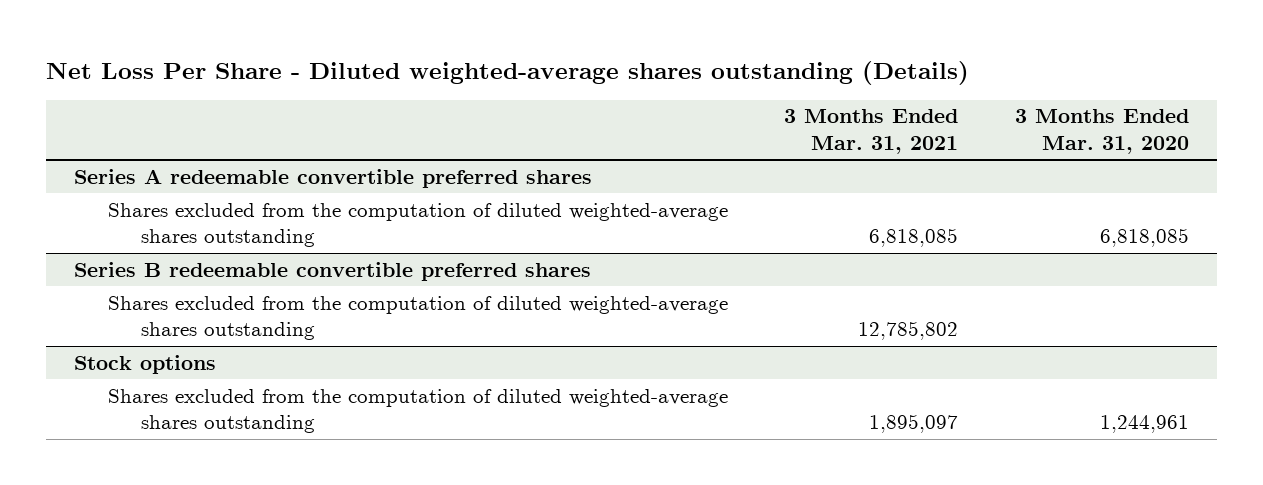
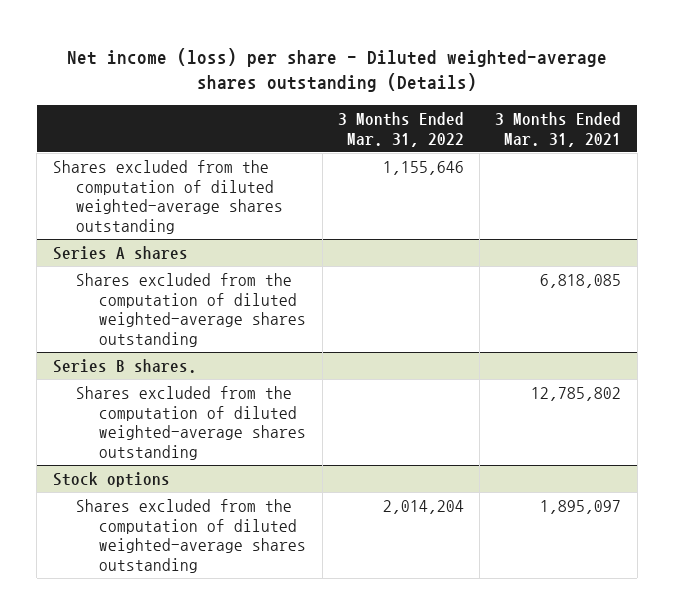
[46,60,970,85] Net Loss Per Share - Diluted weighted-average shares outstanding (Details) -> [67,47,608,93] Net income (loss) per share - Diluted weighted-average shares outstanding (Details)
[1015,109,1190,155] 3 Months Ended Mar. 31, 2020 -> none
none -> [337,111,464,147] 3 Months Ended Mar. 31, 2022
none -> [52,159,283,235] Shares excluded from the computation of diluted weighted-average shares outstanding
[74,168,593,188] Series A redeemable convertible preferred shares -> [52,245,188,260] Series A shares
[74,261,592,281] Series B redeemable convertible preferred shares -> [52,358,197,373] Series B shares.

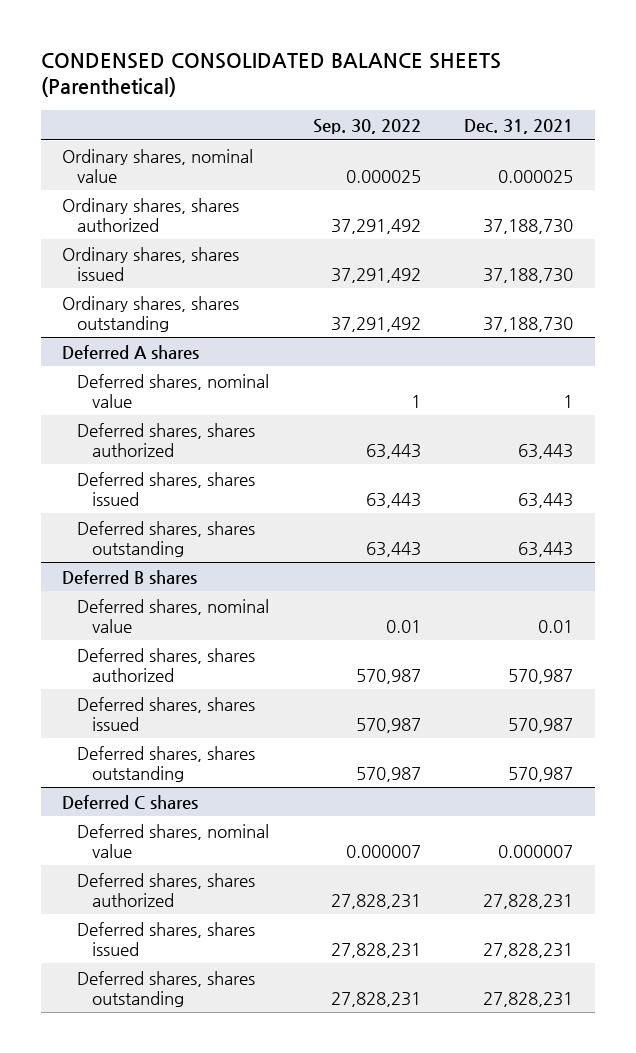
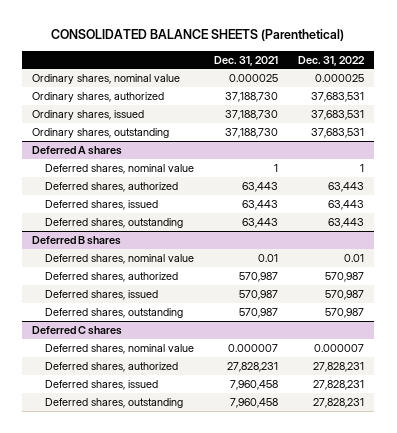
[40,52,501,98] CONDENSED CONSOLIDATED BALANCE SHEETS (Parenthetical) -> [51,29,345,42] CONSOLIDATED BALANCE SHEETS (Parenthetical)
[312,118,421,134] Sep. 30, 2022 -> none
none -> [298,55,366,66] Dec. 31, 2022
[62,197,240,232] Ordinary shares, shares authorized -> [32,91,165,102] Ordinary shares, authorized
[62,246,240,281] Ordinary shares, shares issued -> [32,109,145,120] Ordinary shares, issued
[62,295,240,332] Ordinary shares, shares outstanding -> [32,127,170,138] Ordinary shares, outstanding
[77,422,256,457] Deferred shares, shares authorized -> [44,181,178,192] Deferred shares, authorized
[77,471,256,506] Deferred shares, shares issued -> [44,199,158,210] Deferred shares, issued
[77,520,256,557] Deferred shares, shares outstanding -> [44,217,183,228] Deferred shares, outstanding
[77,647,256,682] Deferred shares, shares authorized -> [44,271,178,282] Deferred shares, authorized
[77,696,256,731] Deferred shares, shares issued -> [44,289,158,300] Deferred shares, issued
[77,745,256,782] Deferred shares, shares outstanding -> [44,307,183,318] Deferred shares, outstanding
[77,872,256,907] Deferred shares, shares authorized -> [44,361,178,372] Deferred shares, authorized
[77,921,256,956] Deferred shares, shares issued -> [44,379,158,390] Deferred shares, issued
[483,942,574,958] 27,828,231 -> [229,379,278,390] 7,960,458
[77,970,256,1007] Deferred shares, shares outstanding -> [44,397,183,408] Deferred shares, outstanding
[483,991,574,1007] 27,828,231 -> [229,397,278,408] 7,960,458

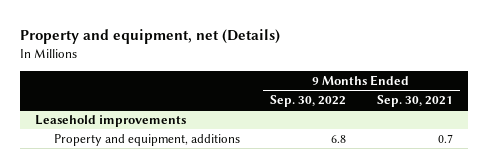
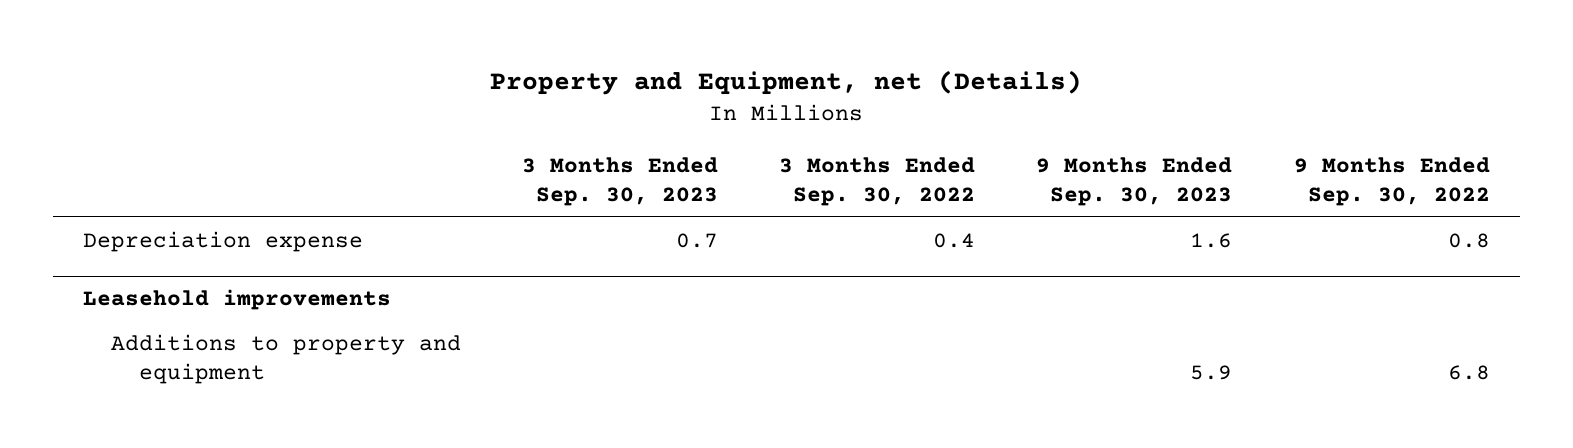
[20,29,281,45] Property and equipment, net (Details) -> [490,69,1083,95] Property and Equipment, net (Details)
[376,94,453,107] Sep. 30, 2021 -> none
none -> [522,156,719,207] 3 Months Ended Sep. 30, 2023
none -> [779,156,976,207] 3 Months Ended Sep. 30, 2022
none -> [1036,156,1233,207] 9 Months Ended Sep. 30, 2023
none -> [83,230,364,252] Depreciation expense
[53,133,240,146] Property and equipment, additions -> [111,333,462,385] Additions to property and equipment

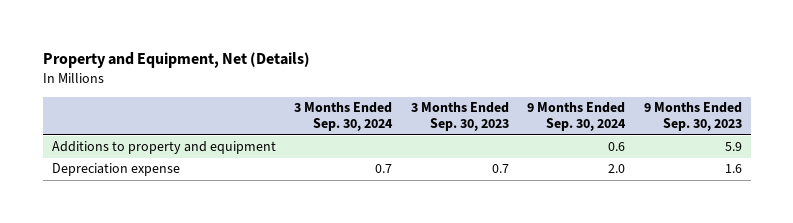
[490,69,1083,95] Property and Equipment, net (Details) -> [42,52,310,69] Property and Equipment, Net (Details)
[779,156,976,207] 3 Months Ended Sep. 30, 2022 -> none
[1293,156,1490,207] 9 Months Ended Sep. 30, 2022 -> none
none -> [294,102,394,132] 3 Months Ended Sep. 30, 2024
none -> [527,102,627,132] 9 Months Ended Sep. 30, 2024
[83,289,392,311] Leasehold improvements -> none
[83,230,364,252] Depreciation expense -> [51,163,180,177] Depreciation expense

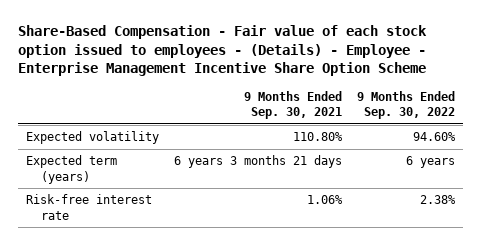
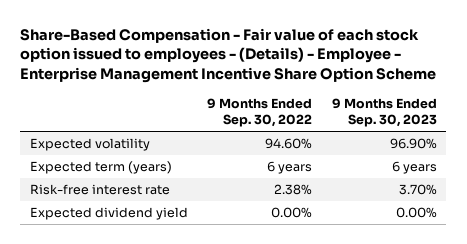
[243,91,342,120] 9 Months Ended Sep. 30, 2021 -> none
none -> [331,97,437,127] 9 Months Ended Sep. 30, 2023
none -> [29,207,188,221] Expected dividend yield

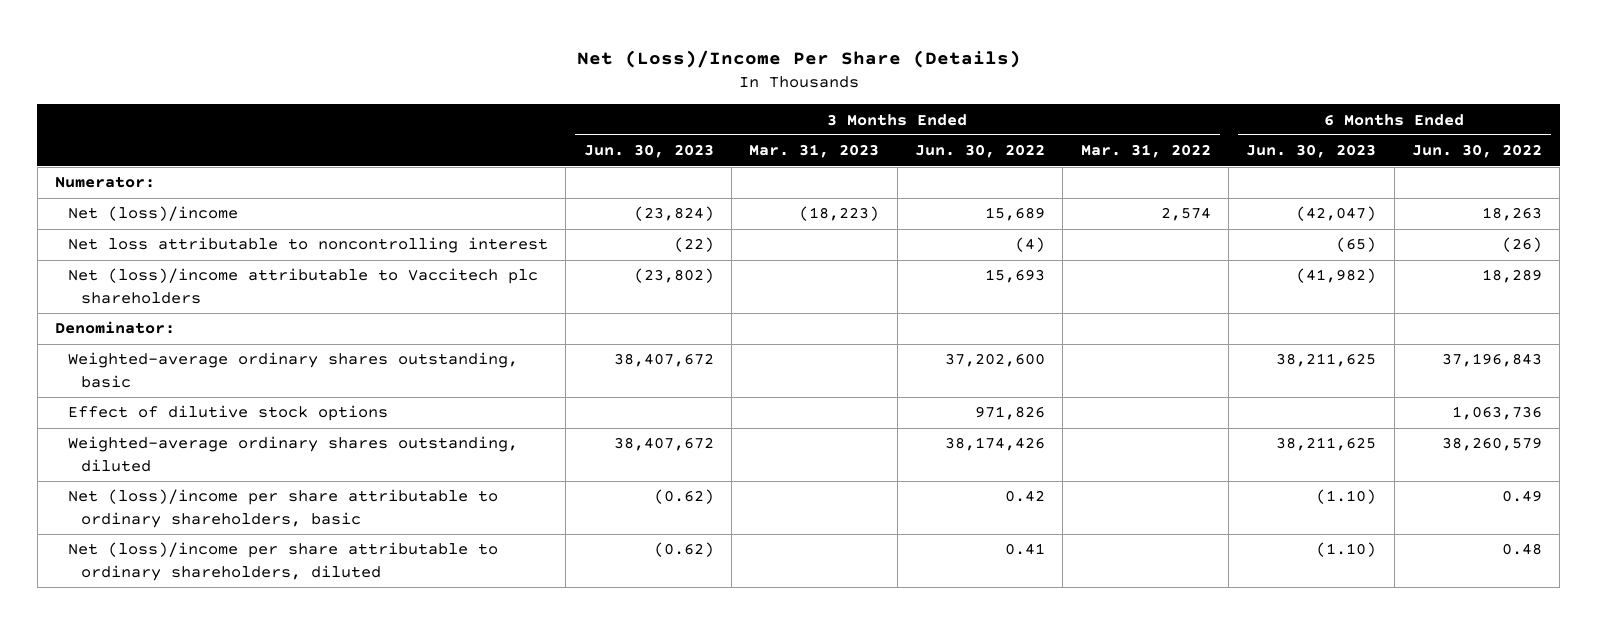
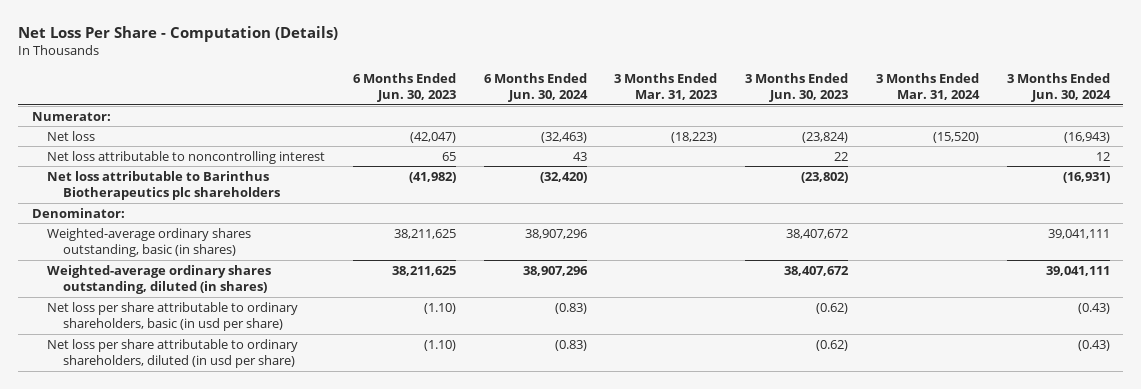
[576,49,1021,68] Net (Loss)/Income Per Share (Details) -> [17,25,338,42] Net Loss Per Share - Computation (Details)
[915,144,1046,159] Jun. 30, 2022 -> none
[1080,144,1211,159] Mar. 31, 2022 -> none
[1412,144,1543,159] Jun. 30, 2022 -> none
none -> [483,72,588,103] 6 Months Ended Jun. 30, 2024
none -> [875,72,980,101] 3 Months Ended Mar. 31, 2024
none -> [1006,72,1111,103] 3 Months Ended Jun. 30, 2024
[68,206,239,222] Net (loss)/income -> [47,130,96,141] Net loss
[673,237,714,253] (22) -> [834,151,849,161] 22
[1336,237,1377,253] (65) -> [442,151,457,161] 65
[68,268,539,304] Net (loss)/income attributable to Vaccitech plc shareholders -> [47,170,281,201] Net loss attributable to Barinthus Biotherapeutics plc shareholders
[68,405,389,422] Effect of dilutive stock options -> none
[68,352,519,388] Weighted-average ordinary shares outstanding, basic -> [47,227,252,258] Weighted-average ordinary shares outstanding, basic (in shares)
[68,436,519,472] Weighted-average ordinary shares outstanding, diluted -> [47,264,272,295] Weighted-average ordinary shares outstanding, diluted (in shares)
[68,489,499,528] Net (loss)/income per share attributable to ordinary shareholders, basic -> [47,301,299,332] Net loss per share attributable to ordinary shareholders, basic (in usd per share)
[68,542,499,581] Net (loss)/income per share attributable to ordinary shareholders, diluted -> [47,338,299,369] Net loss per share attributable to ordinary shareholders, diluted (in usd per share)

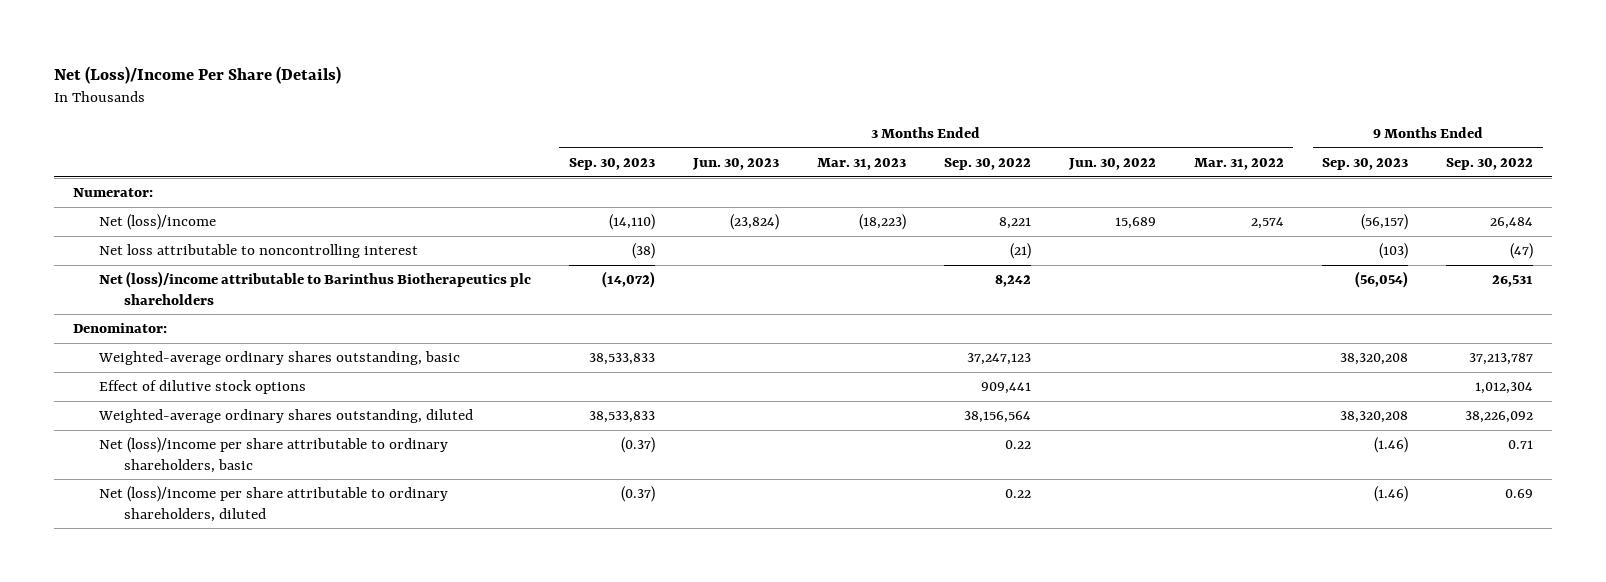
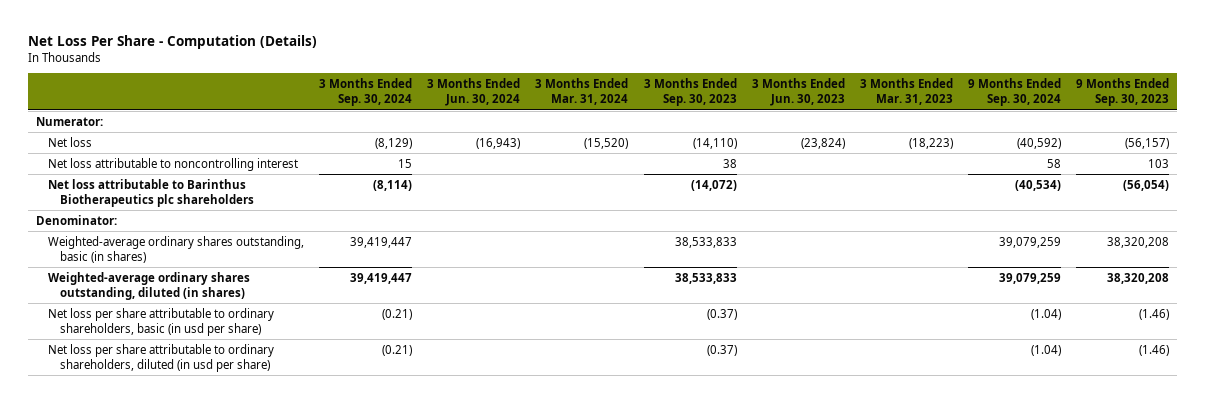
[53,65,341,84] Net (Loss)/Income Per Share (Details) -> [27,34,317,49] Net Loss Per Share - Computation (Details)
[943,158,1031,171] Sep. 30, 2022 -> none
[1067,158,1156,171] Jun. 30, 2022 -> none
[1193,158,1284,171] Mar. 31, 2022 -> none
[1446,158,1534,171] Sep. 30, 2022 -> none
none -> [318,78,412,107] 3 Months Ended Sep. 30, 2024
none -> [427,78,521,107] 3 Months Ended Jun. 30, 2024
none -> [535,78,629,106] 3 Months Ended Mar. 31, 2024
none -> [968,78,1062,107] 9 Months Ended Sep. 30, 2024
[98,214,216,231] Net (loss)/income -> [47,136,92,147] Net loss
[631,243,655,260] (38) -> [722,158,737,168] 38
[1379,243,1409,260] (103) -> [1148,158,1170,168] 103
[98,271,531,305] Net (loss)/income attributable to Barinthus Biotherapeutics plc shareholders -> [47,178,254,207] Net loss attributable to Barinthus Biotherapeutics plc shareholders
[98,380,306,395] Effect of dilutive stock options -> none
[97,351,460,366] Weighted-average ordinary shares outstanding, basic -> [47,235,304,263] Weighted-average ordinary shares outstanding, basic (in shares)
[97,409,473,424] Weighted-average ordinary shares outstanding, diluted -> [47,271,250,300] Weighted-average ordinary shares outstanding, diluted (in shares)
[98,437,448,473] Net (loss)/income per share attributable to ordinary shareholders, basic -> [47,307,274,336] Net loss per share attributable to ordinary shareholders, basic (in usd per share)
[98,486,448,522] Net (loss)/income per share attributable to ordinary shareholders, diluted -> [47,343,274,372] Net loss per share attributable to ordinary shareholders, diluted (in usd per share)

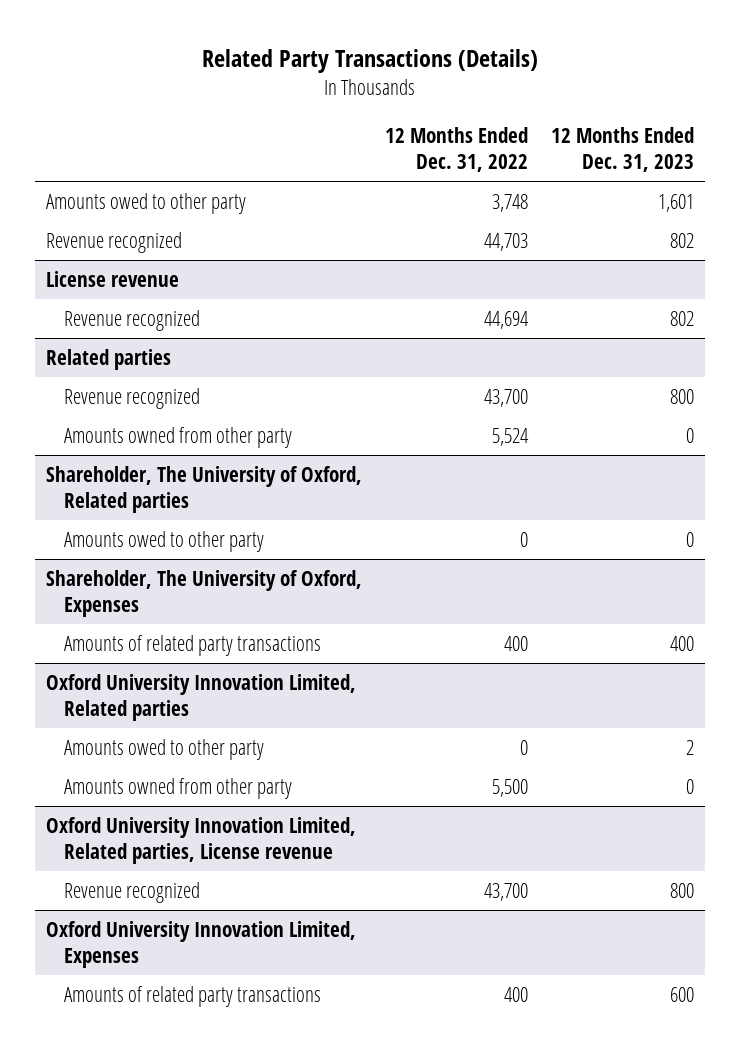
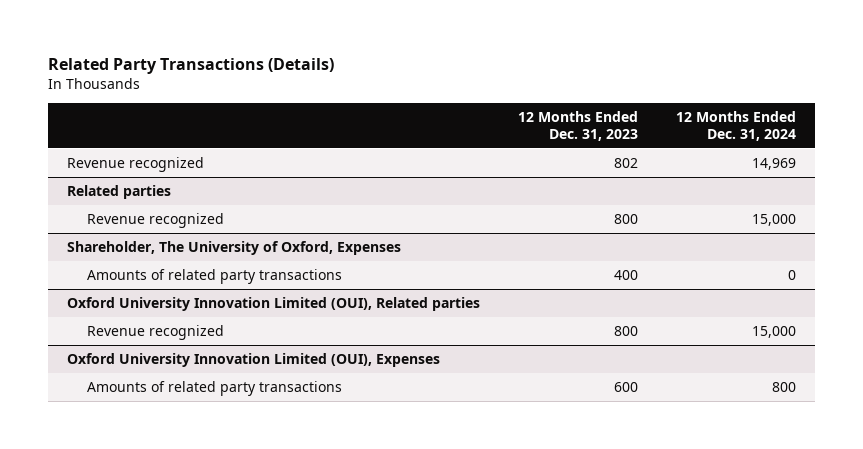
[384,126,528,173] 12 Months Ended Dec. 31, 2022 -> none
none -> [675,110,796,141] 12 Months Ended Dec. 31, 2024
[46,193,247,215] Amounts owed to other party -> none
[46,271,180,288] License revenue -> none
[63,310,200,332] Revenue recognized -> none
[63,427,292,449] Amounts owned from other party -> none
[46,466,363,514] Shareholder, The University of Oxford, Related parties -> none
[63,531,264,553] Amounts owed to other party -> none
[63,739,264,761] Amounts owed to other party -> none
[63,778,292,800] Amounts owned from other party -> none
[46,817,357,865] Oxford University Innovation Limited, Related parties, License revenue -> none
[46,674,357,722] Oxford University Innovation Limited, Related parties -> [67,296,481,311] Oxford University Innovation Limited (OUI), Related parties
[46,921,357,969] Oxford University Innovation Limited, Expenses -> [67,352,441,367] Oxford University Innovation Limited (OUI), Expenses

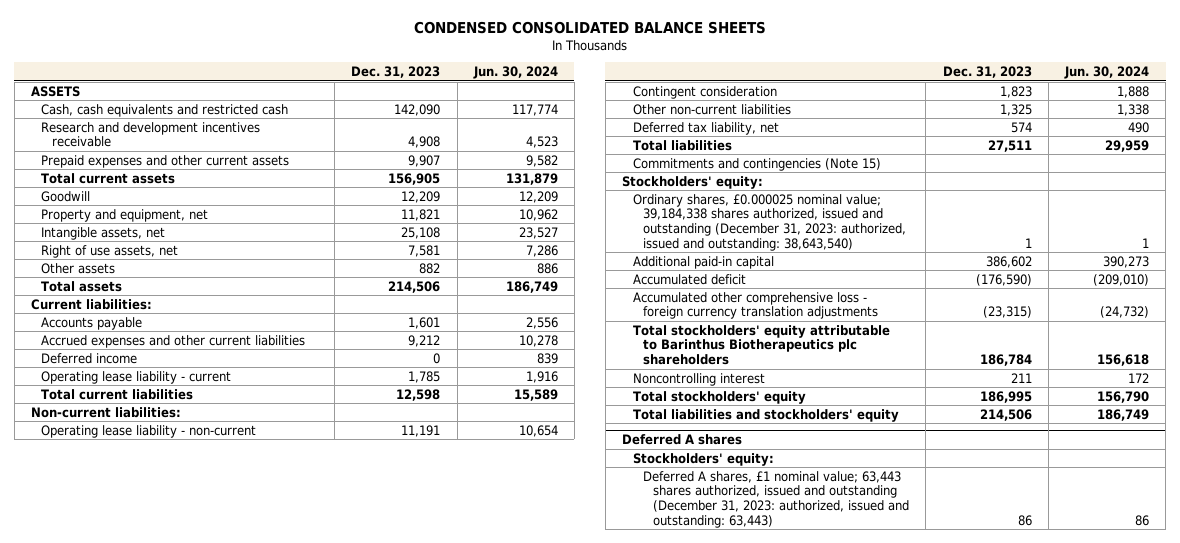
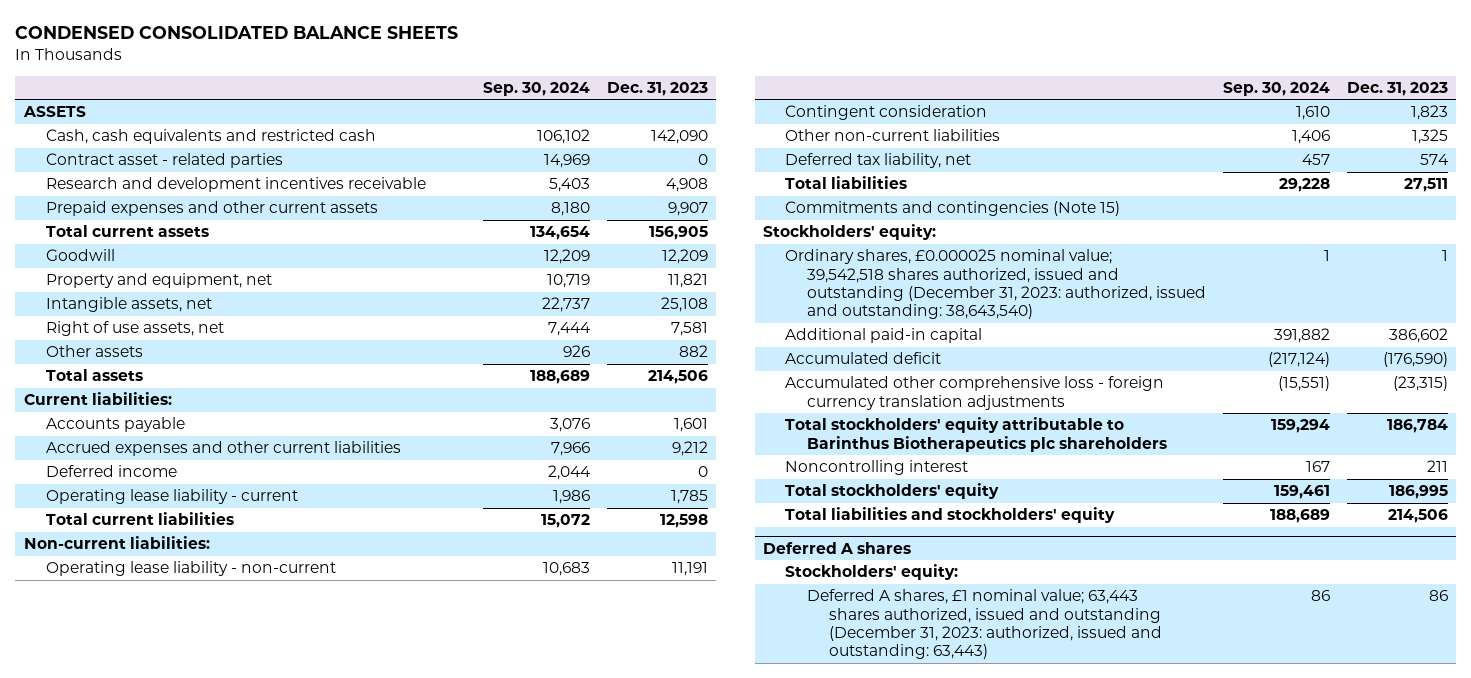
[472,66,558,80] Jun. 30, 2024 -> none
none -> [483,81,591,96] Sep. 30, 2024
none -> [45,153,283,169] Contract asset - related parties
[632,193,906,251] Ordinary shares, £0.000025 nominal value; 39,184,338 shares authorized, issued and outstanding (December 31, 2023: authorized, issued and outstanding: 38,643,540) -> [785,249,1207,320] Ordinary shares, £0.000025 nominal value; 39,542,518 shares authorized, issued and outstanding (December 31, 2023: authorized, issued and outstanding: 38,643,540)

